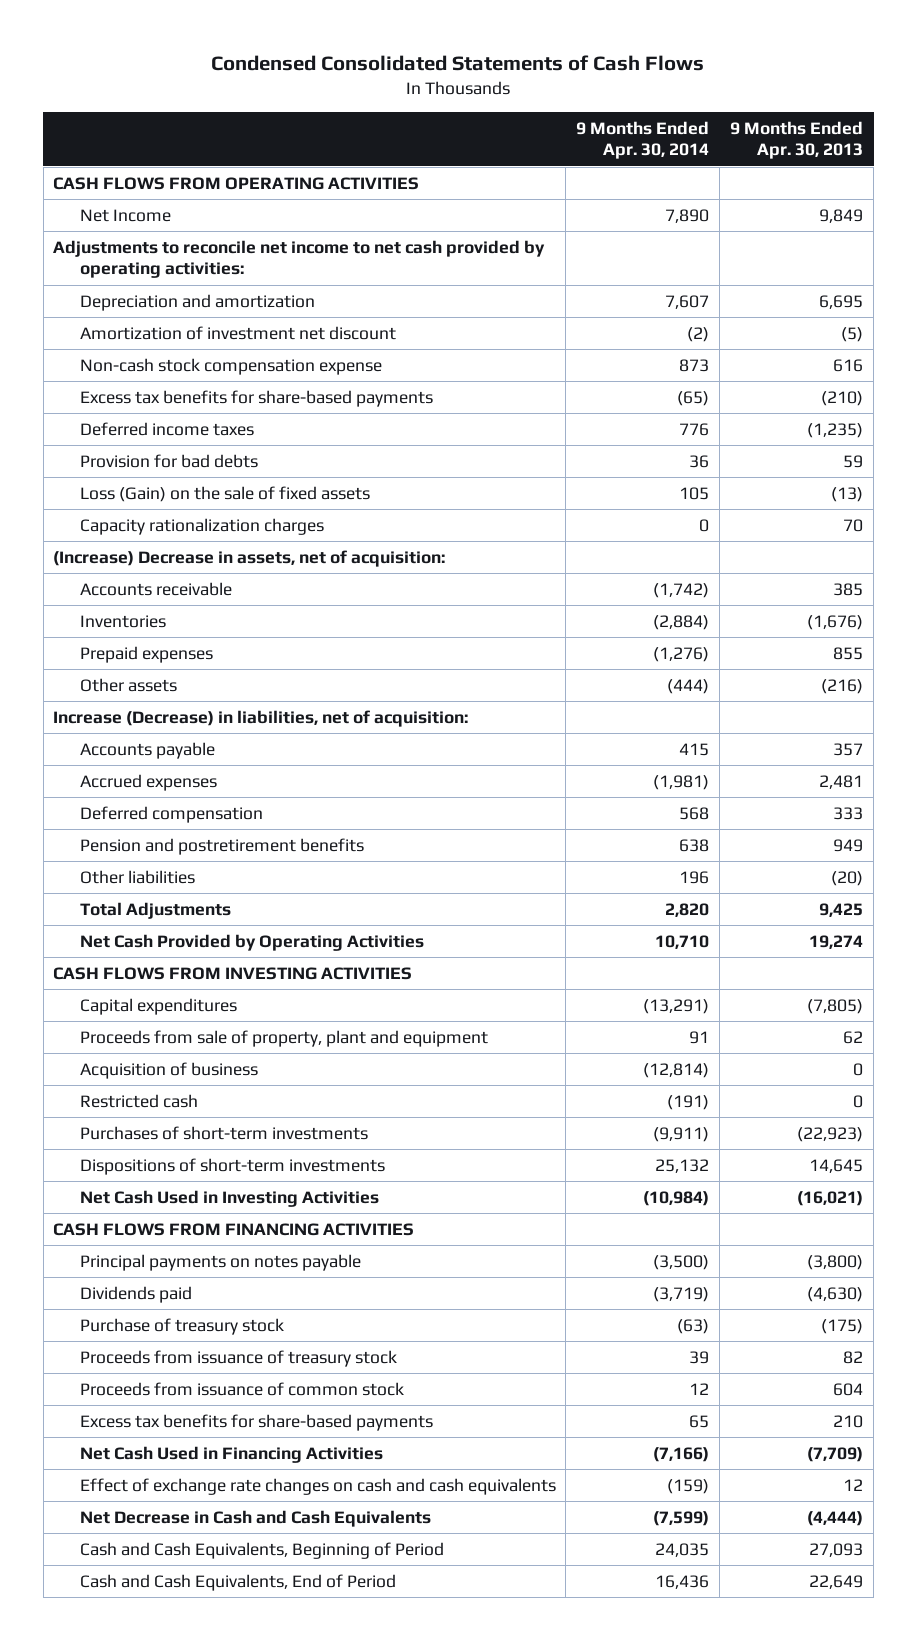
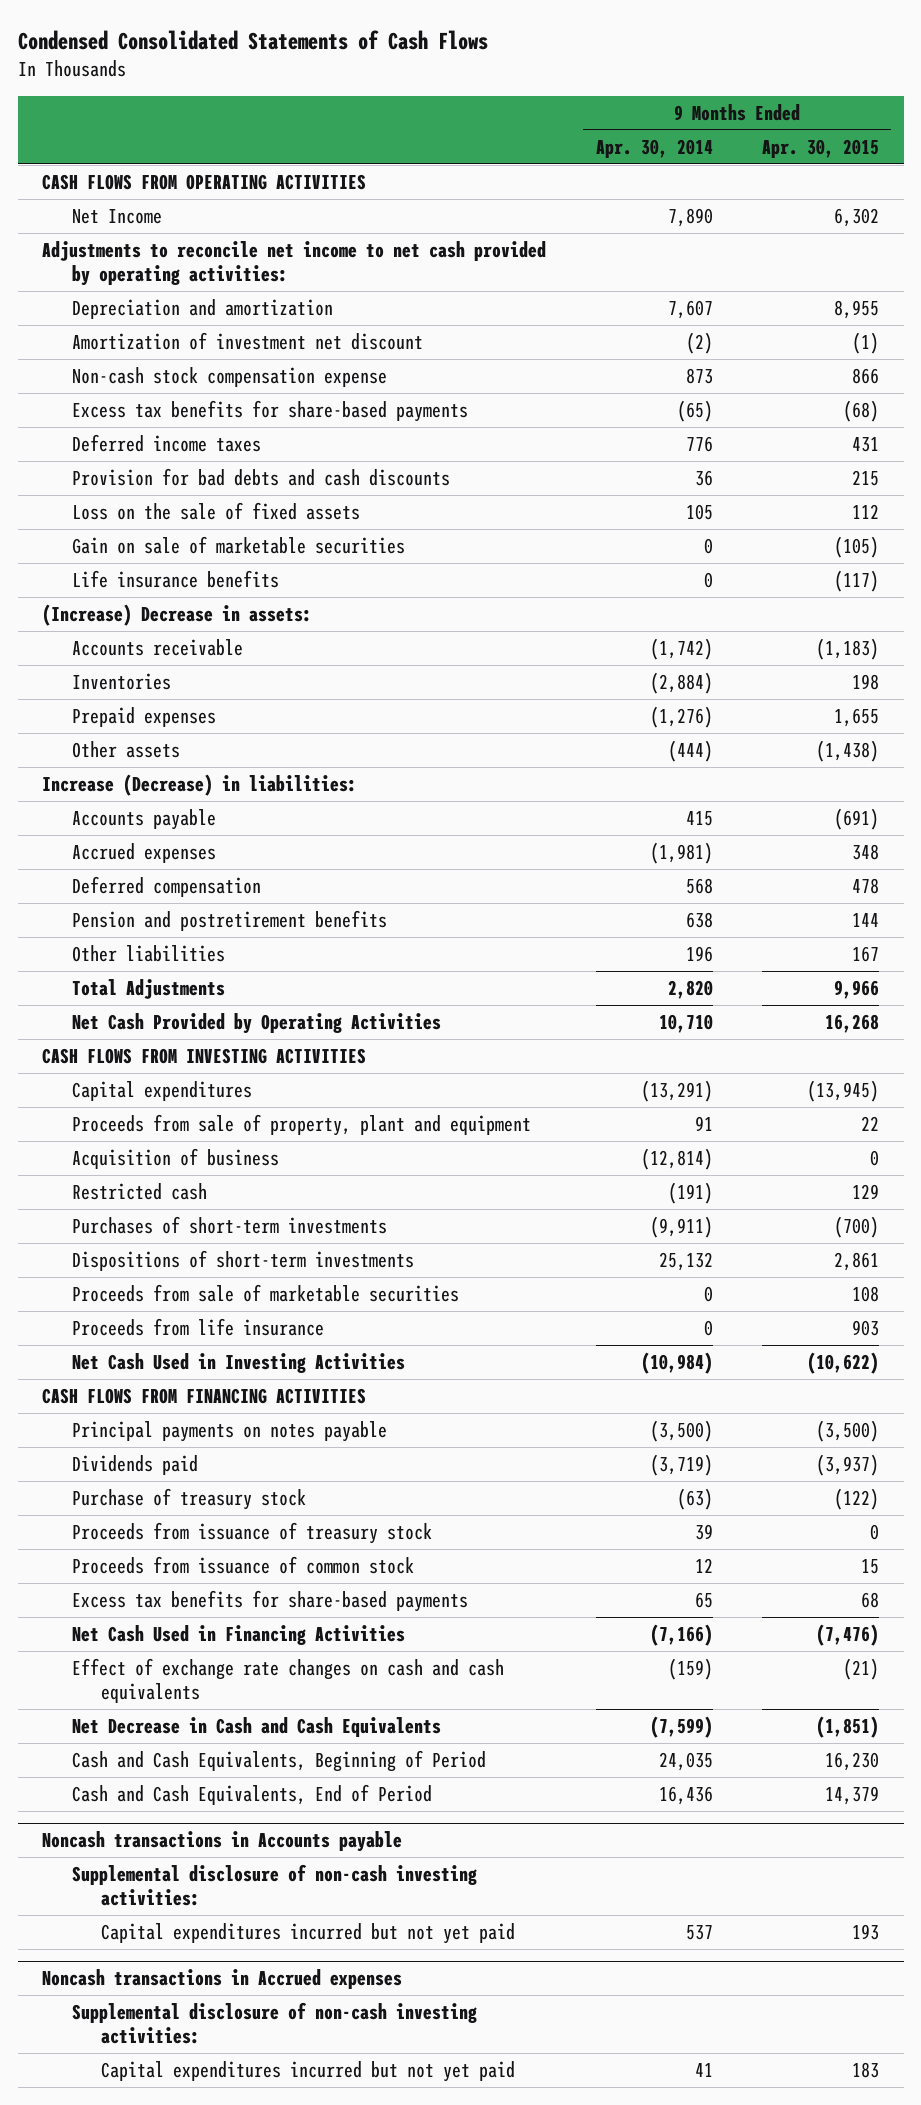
[730,120,864,160] 9 Months Ended Apr. 30, 2013 -> none
none -> [761,138,879,158] Apr. 30, 2015
[79,517,324,535] Capacity rationalization charges -> none
[79,453,258,468] Provision for bad debts -> [71,467,450,486] Provision for bad debts and cash discounts
[79,485,370,502] Loss (Gain) on the sale of fixed assets -> [71,501,360,520] Loss on the sale of fixed assets
none -> [71,535,405,554] Gain on sale of marketable securities
none -> [71,569,279,588] Life insurance benefits
[53,549,446,567] (Increase) Decrease in assets, net of acquisition: -> [42,603,313,626] (Increase) Decrease in assets:
[53,709,469,727] Increase (Decrease) in liabilities, net of acquisition: -> [42,773,358,796] Increase (Decrease) in liabilities:
none -> [71,1283,459,1302] Proceeds from sale of marketable securities
none -> [71,1317,324,1336] Proceeds from life insurance
none -> [42,1830,403,1852] Noncash transactions in Accounts payable
none -> [71,1863,477,1906] Supplemental disclosure of non-cash investing activities:
none -> [101,1922,516,1944] Capital expenditures incurred but not yet paid
none -> [42,1968,403,1989] Noncash transactions in Accrued expenses
none -> [71,2001,477,2044] Supplemental disclosure of non-cash investing activities:
none -> [101,2060,516,2082] Capital expenditures incurred but not yet paid

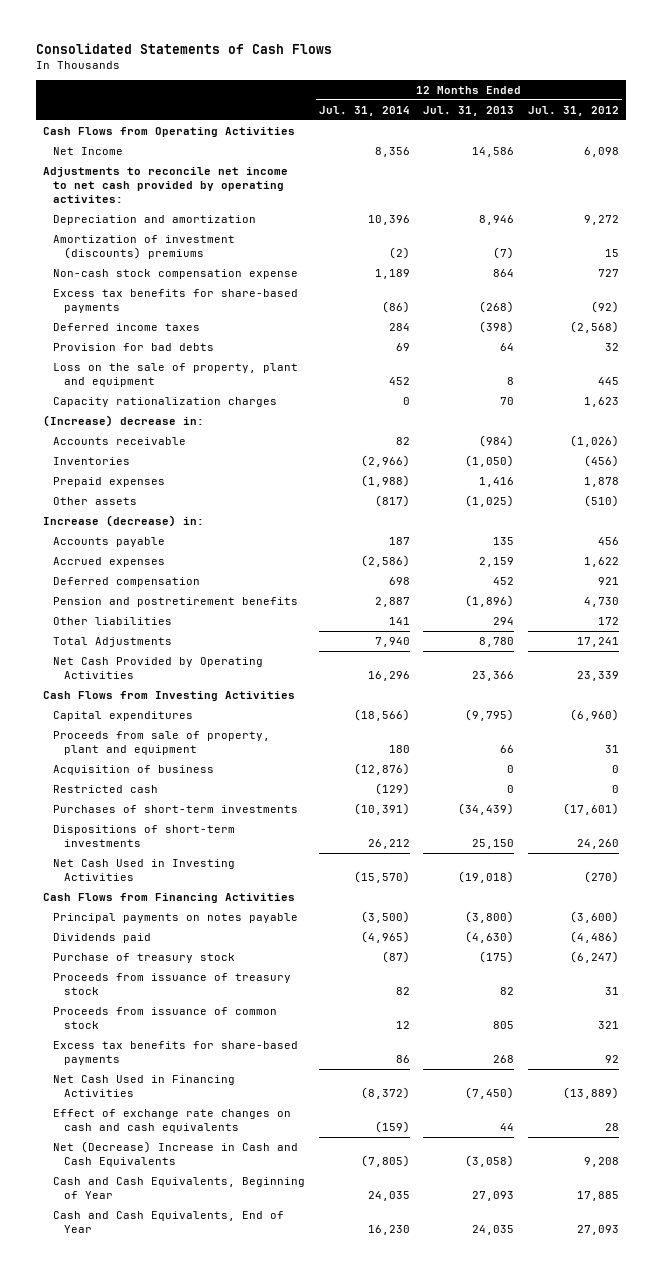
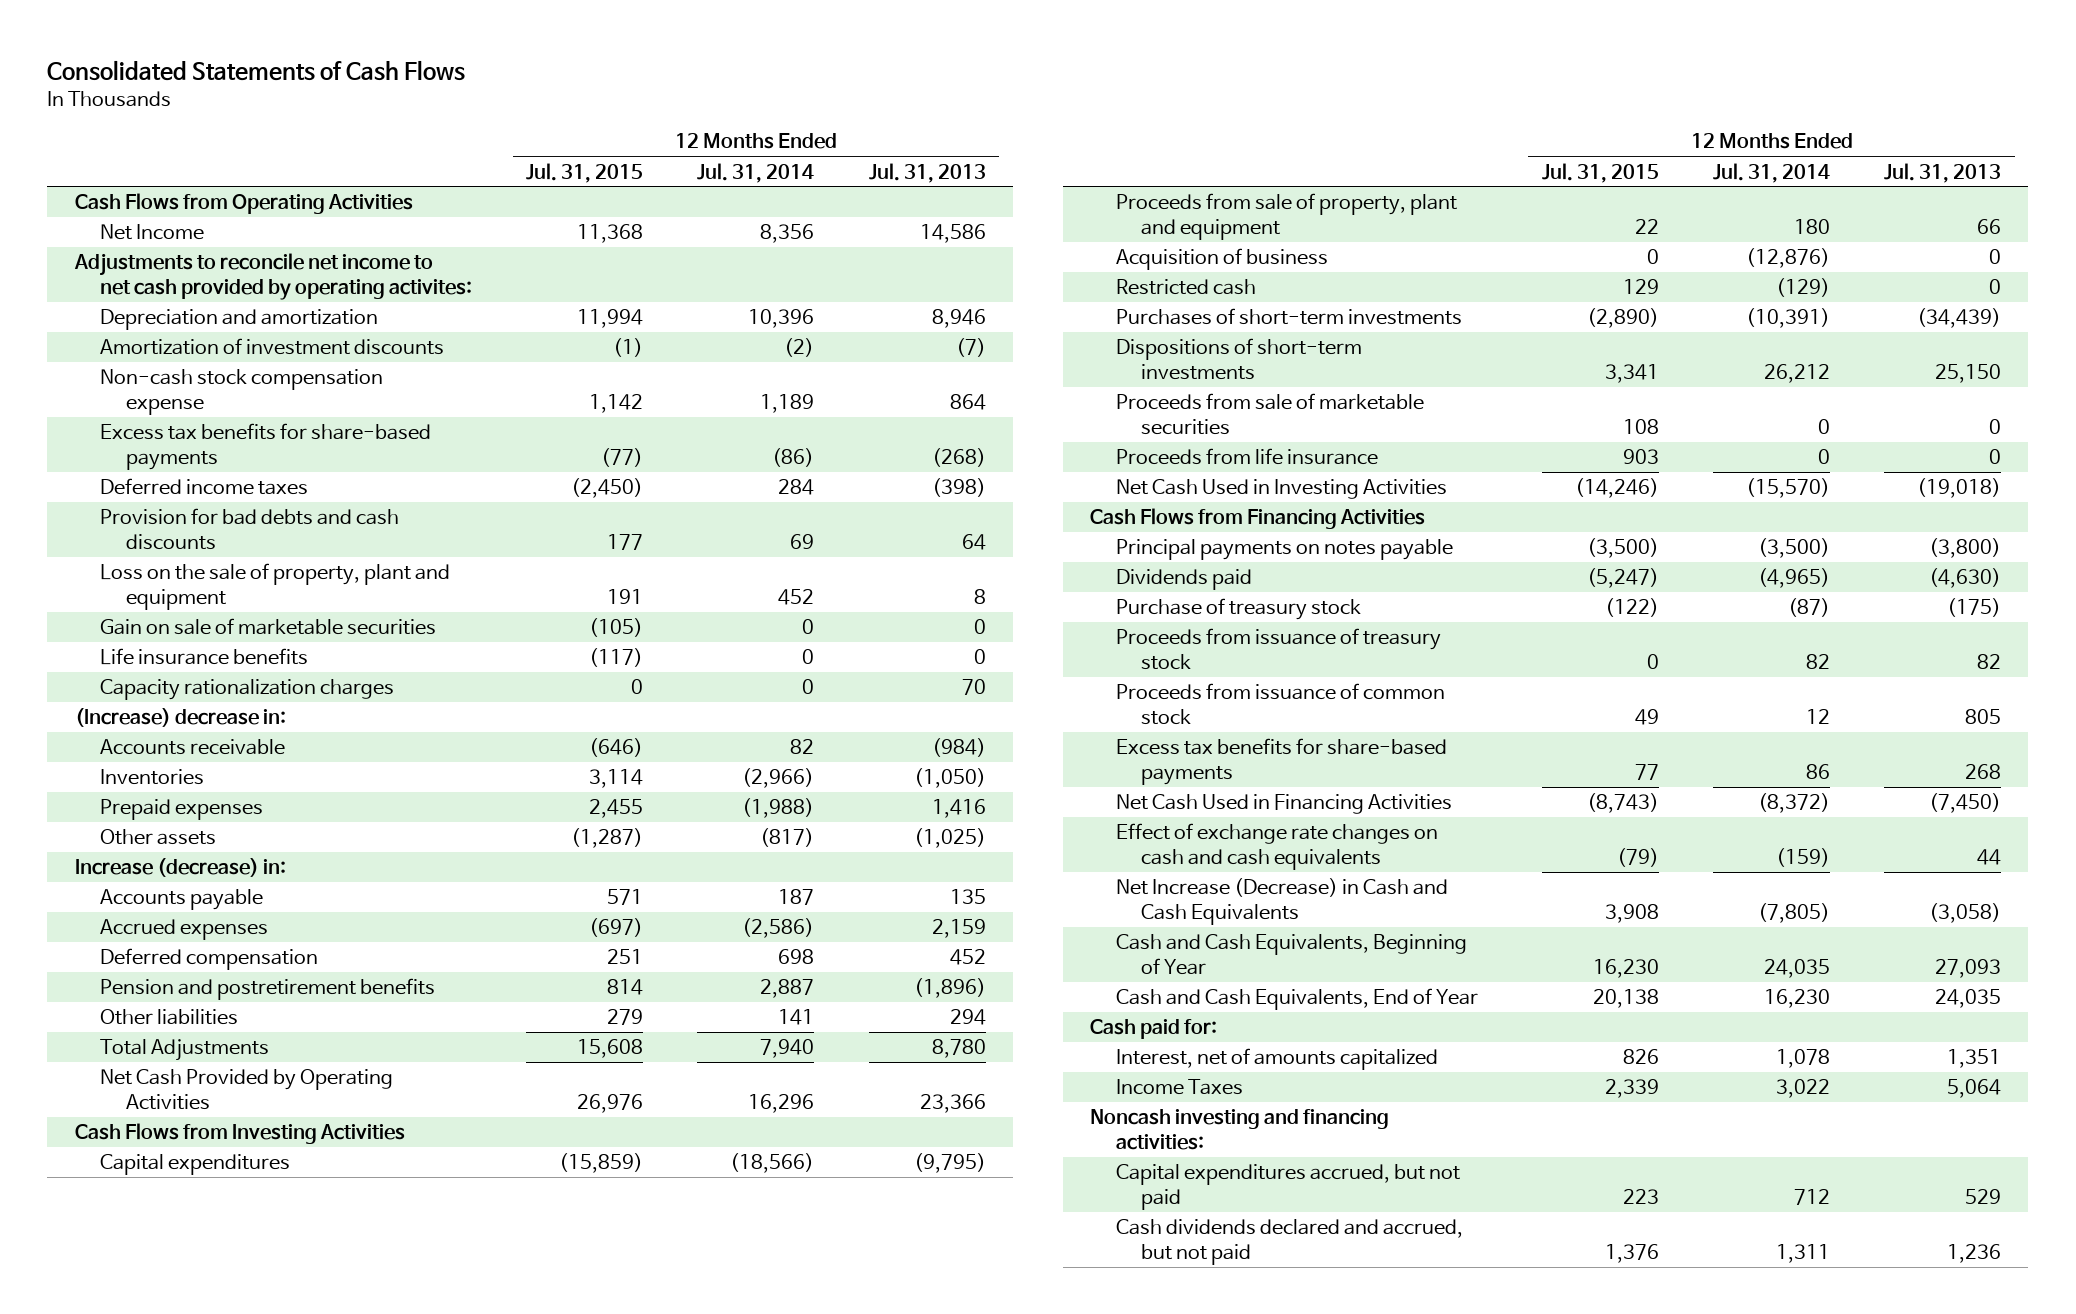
[528,105,620,116] Jul. 31, 2012 -> none
none -> [526,162,644,183] Jul. 31, 2015
[53,235,236,260] Amortization of investment (discounts) premiums -> [100,338,445,356] Amortization of investment discounts
[53,343,215,352] Provision for bad debts -> [100,508,400,550] Provision for bad debts and cash discounts
none -> [100,618,437,636] Gain on sale of marketable securities
none -> [100,648,309,666] Life insurance benefits
none -> [1115,393,1424,435] Proceeds from sale of marketable securities
none -> [1115,448,1378,466] Proceeds from life insurance
[53,1141,299,1168] Net (Decrease) Increase in Cash and Cash Equivalents -> [1115,878,1448,925] Net Increase (Decrease) in Cash and Cash Equivalents
none -> [1090,1019,1218,1040] Cash paid for:
none -> [1115,1048,1438,1071] Interest, net of amounts capitalized
none -> [1115,1079,1243,1096] Income Taxes
none -> [1090,1109,1390,1150] Noncash investing and financing activities:
none -> [1115,1164,1460,1210] Capital expenditures accrued, but not paid
none -> [1115,1219,1463,1265] Cash dividends declared and accrued, but not paid

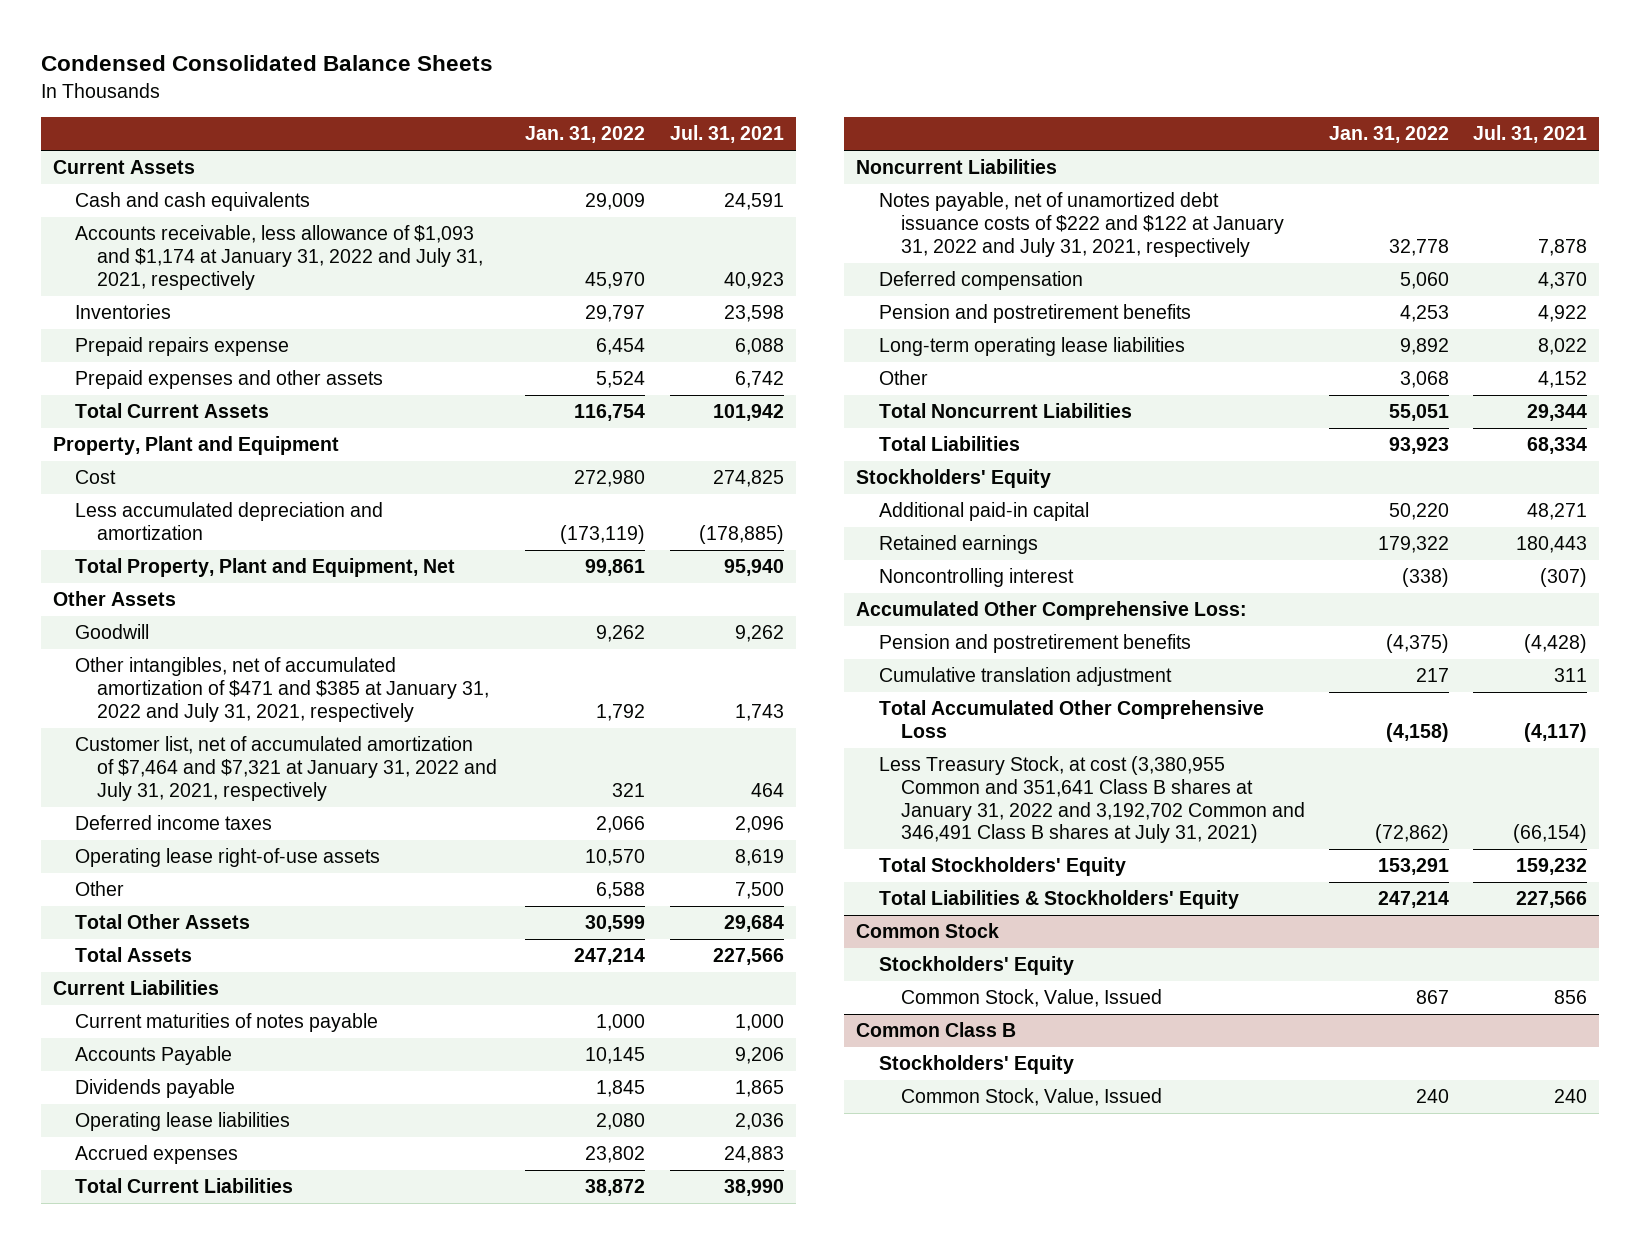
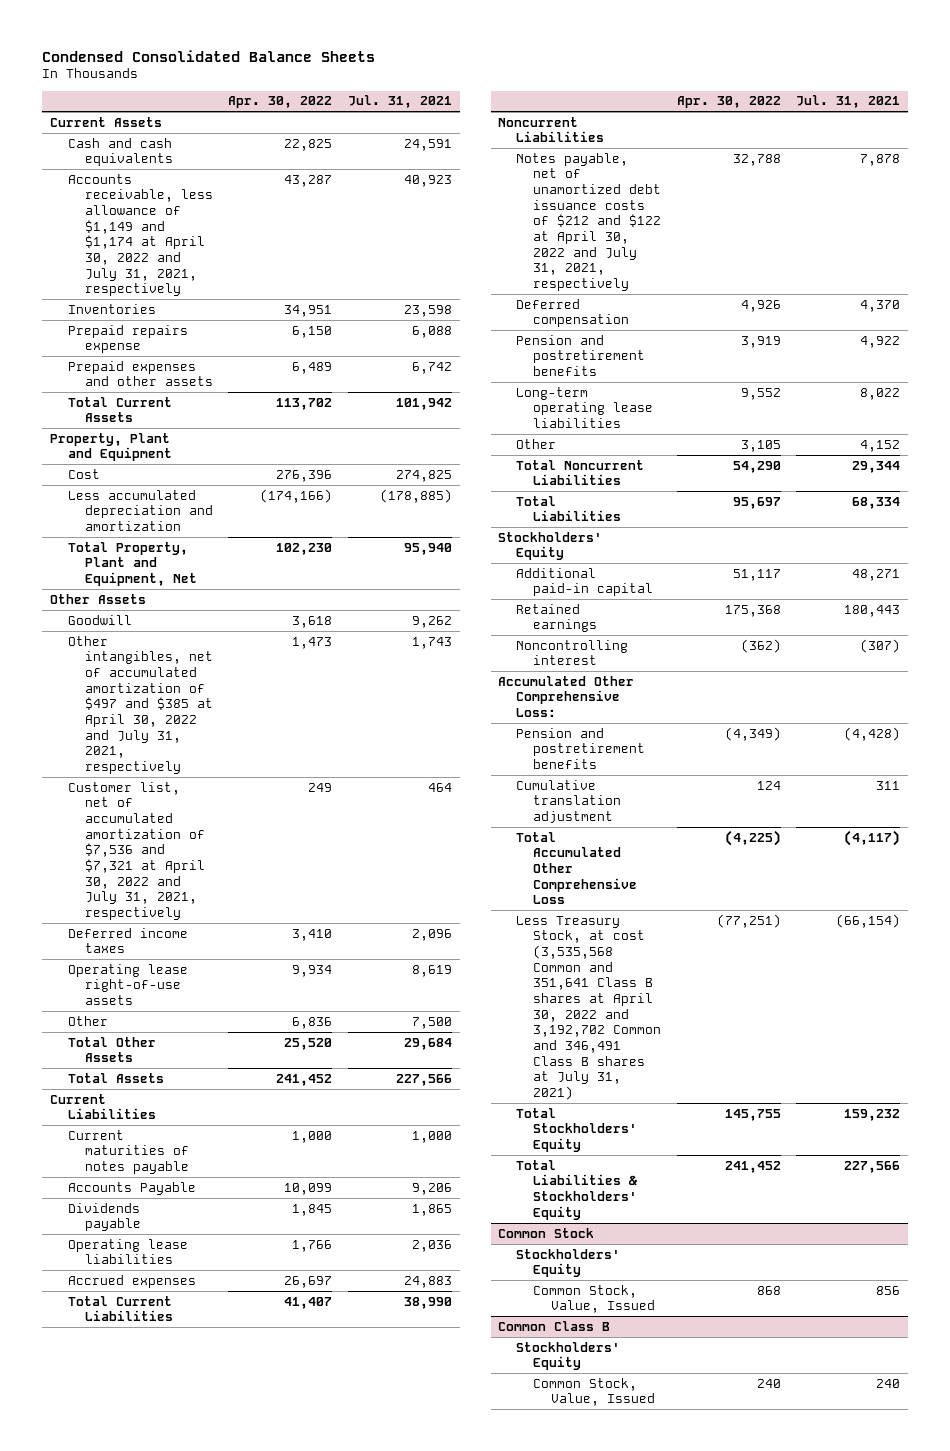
[525,126,646,144] Jan. 31, 2022 -> none
none -> [228,96,333,109] Apr. 30, 2022
[75,225,484,290] Accounts receivable, less allowance of $1,093 and $1,174 at January 31, 2022 and July 31, 2021, respectively -> [67,173,213,297] Accounts receivable, less allowance of $1,149 and $1,174 at April 30, 2022 and July 31, 2021, respectively
[75,657,490,722] Other intangibles, net of accumulated amortization of $471 and $385 at January 31, 2022 and July 31, 2021, respectively -> [67,635,213,775] Other intangibles, net of accumulated amortization of $497 and $385 at April 30, 2022 and July 31, 2021, respectively
[75,736,498,801] Customer list, net of accumulated amortization of $7,464 and $7,321 at January 31, 2022 and July 31, 2021, respectively -> [67,781,205,921] Customer list, net of accumulated amortization of $7,536 and $7,321 at April 30, 2022 and July 31, 2021, respectively
[878,192,1284,257] Notes payable, net of unamortized debt issuance costs of $222 and $122 at January 31, 2022 and July 31, 2021, respectively -> [515,152,662,292] Notes payable, net of unamortized debt issuance costs of $212 and $122 at April 30, 2022 and July 31, 2021, respectively
[878,756,1305,844] Less Treasury Stock, at cost (3,380,955 Common and 351,641 Class B shares at January 31, 2022 and 3,192,702 Common and 346,491 Class B shares at July 31, 2021) -> [515,915,662,1101] Less Treasury Stock, at cost (3,535,568 Common and 351,641 Class B shares at April 30, 2022 and 3,192,702 Common and 346,491 Class B shares at July 31, 2021)

